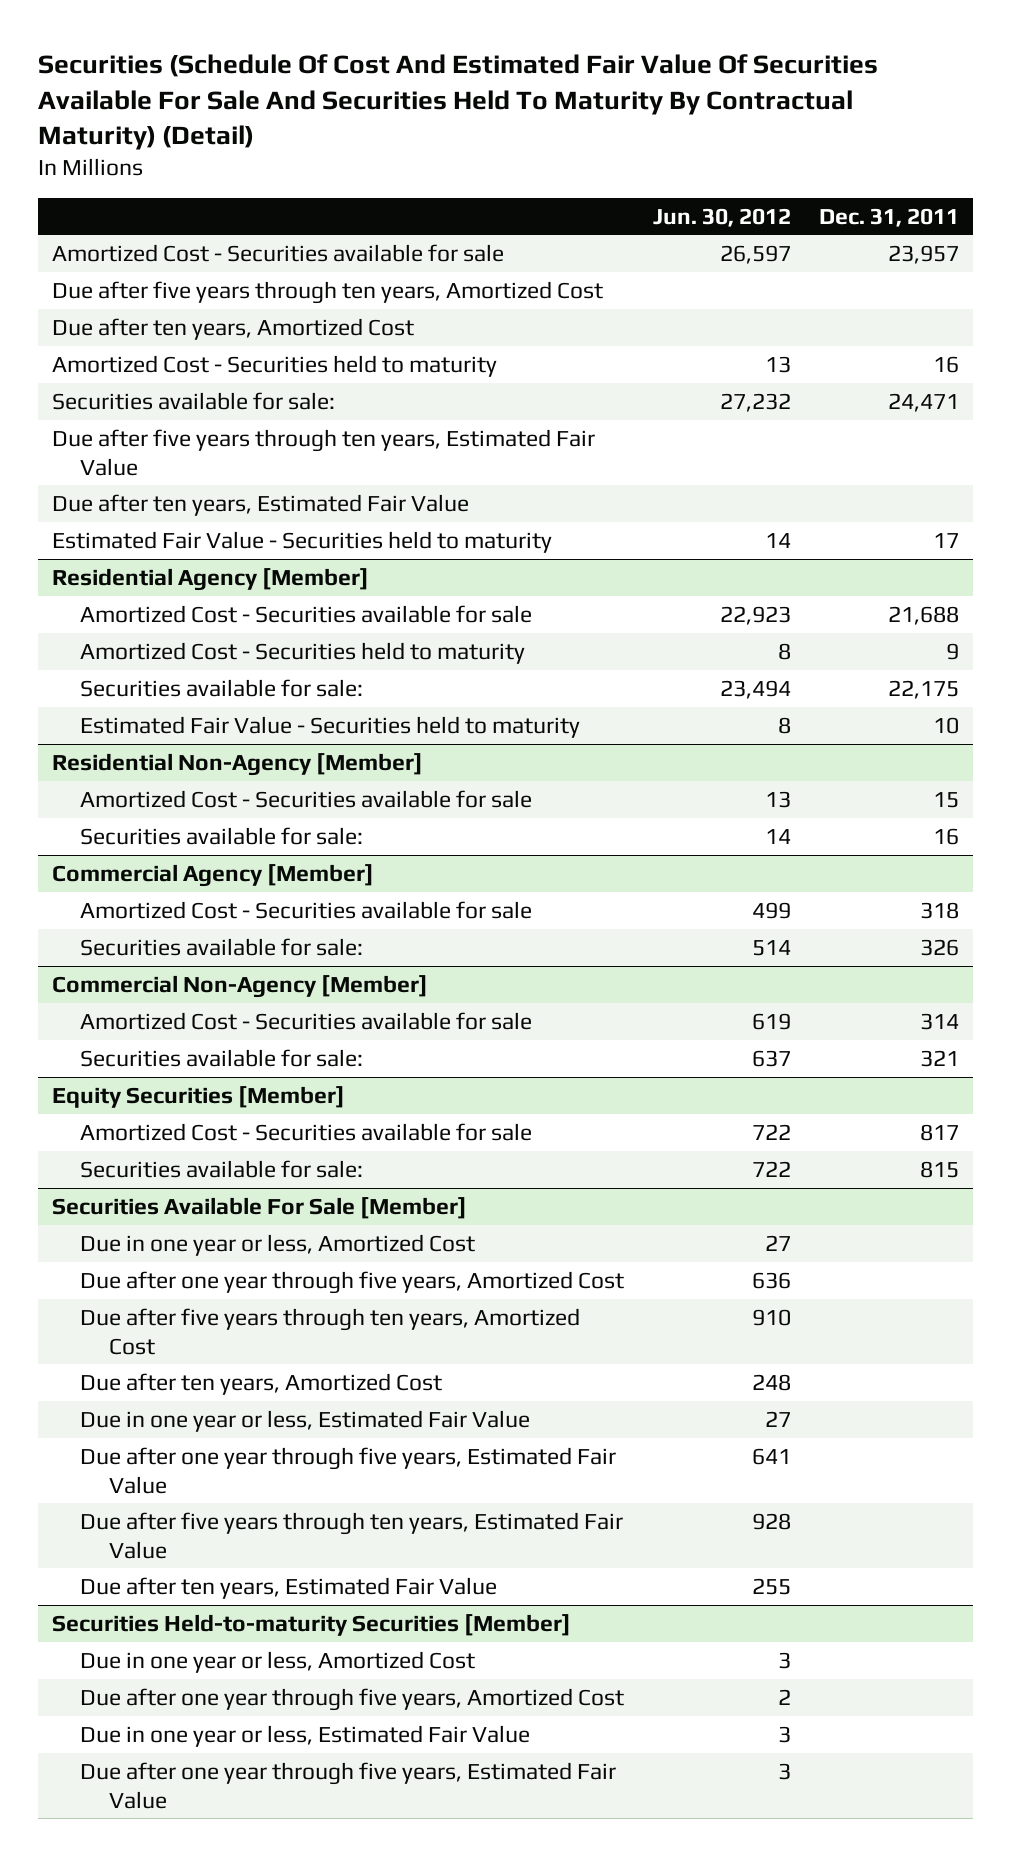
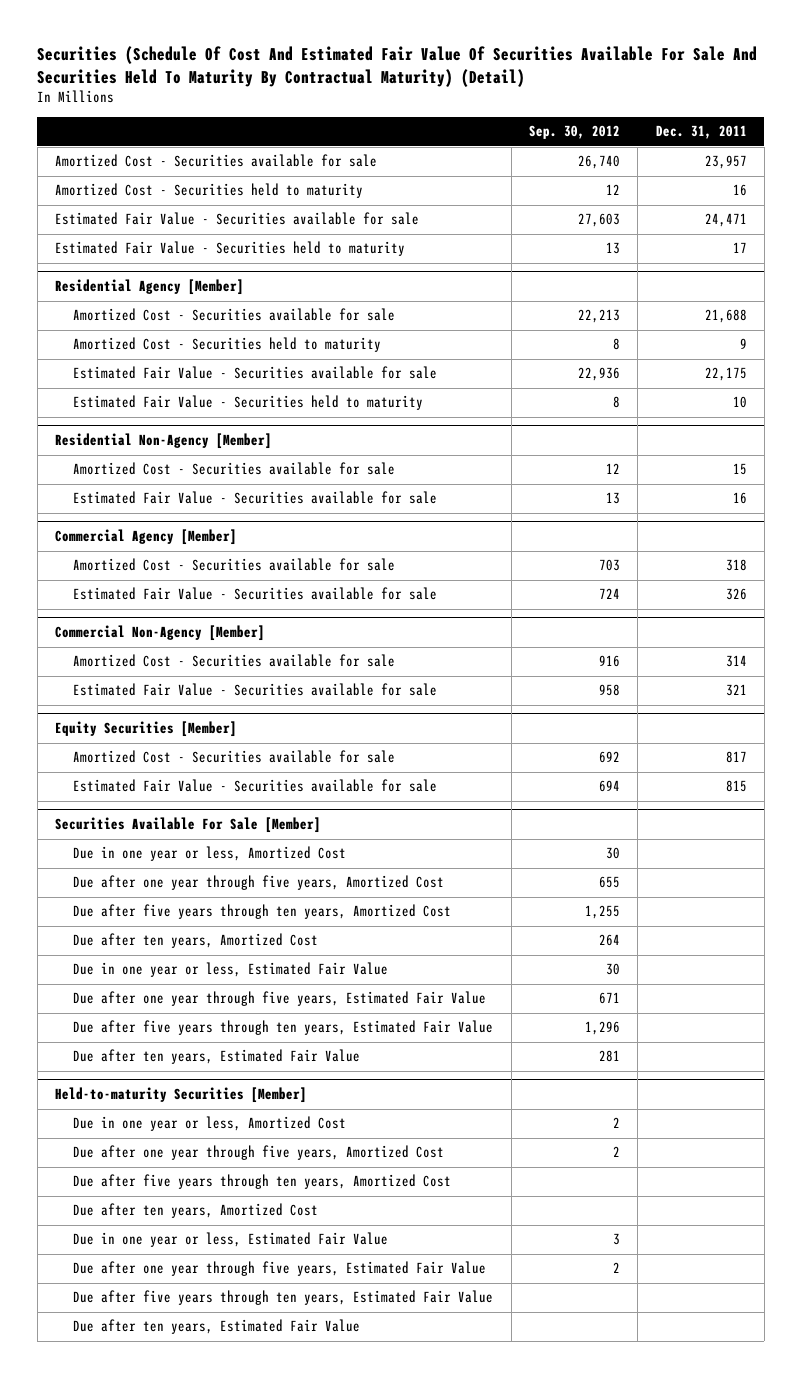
[652,207,791,227] Jun. 30, 2012 -> none
none -> [528,125,620,140] Sep. 30, 2012
[51,280,603,304] Due after five years through ten years, Amortized Cost -> none
[51,317,414,340] Due after ten years, Amortized Cost -> none
[51,428,595,476] Due after five years through ten years, Estimated Fair Value -> none
[51,493,469,516] Due after ten years, Estimated Fair Value -> none
[51,391,335,410] Securities available for sale: -> [55,212,420,226] Estimated Fair Value - Securities available for sale
[80,678,364,697] Securities available for sale: -> [73,366,438,380] Estimated Fair Value - Securities available for sale
[80,826,364,845] Securities available for sale: -> [73,491,438,505] Estimated Fair Value - Securities available for sale
[80,937,364,956] Securities available for sale: -> [73,587,438,601] Estimated Fair Value - Securities available for sale
[80,1048,364,1067] Securities available for sale: -> [73,683,438,697] Estimated Fair Value - Securities available for sale
[80,1159,364,1178] Securities available for sale: -> [73,779,438,793] Estimated Fair Value - Securities available for sale
[51,1613,571,1636] Securities Held-to-maturity Securities [Member] -> [55,1087,308,1104] Held-to-maturity Securities [Member]
none -> [73,1174,452,1190] Due after five years through ten years, Amortized Cost
none -> [73,1203,319,1219] Due after ten years, Amortized Cost
none -> [73,1290,494,1306] Due after five years through ten years, Estimated Fair Value
none -> [73,1319,361,1335] Due after ten years, Estimated Fair Value

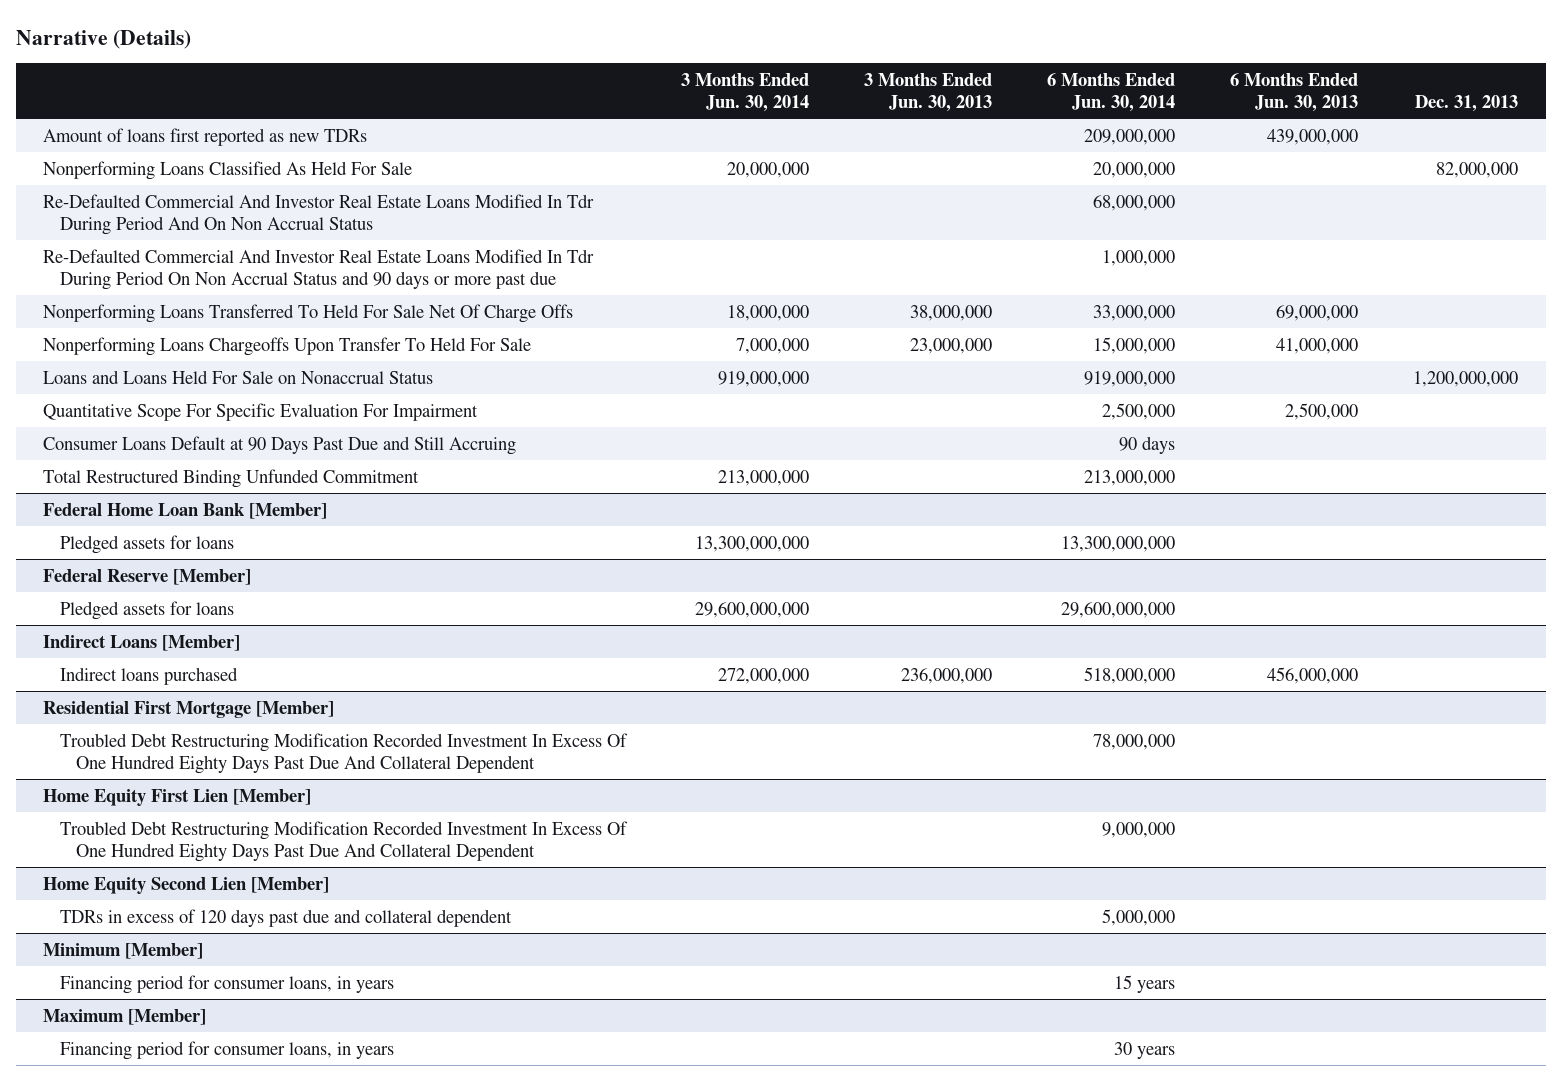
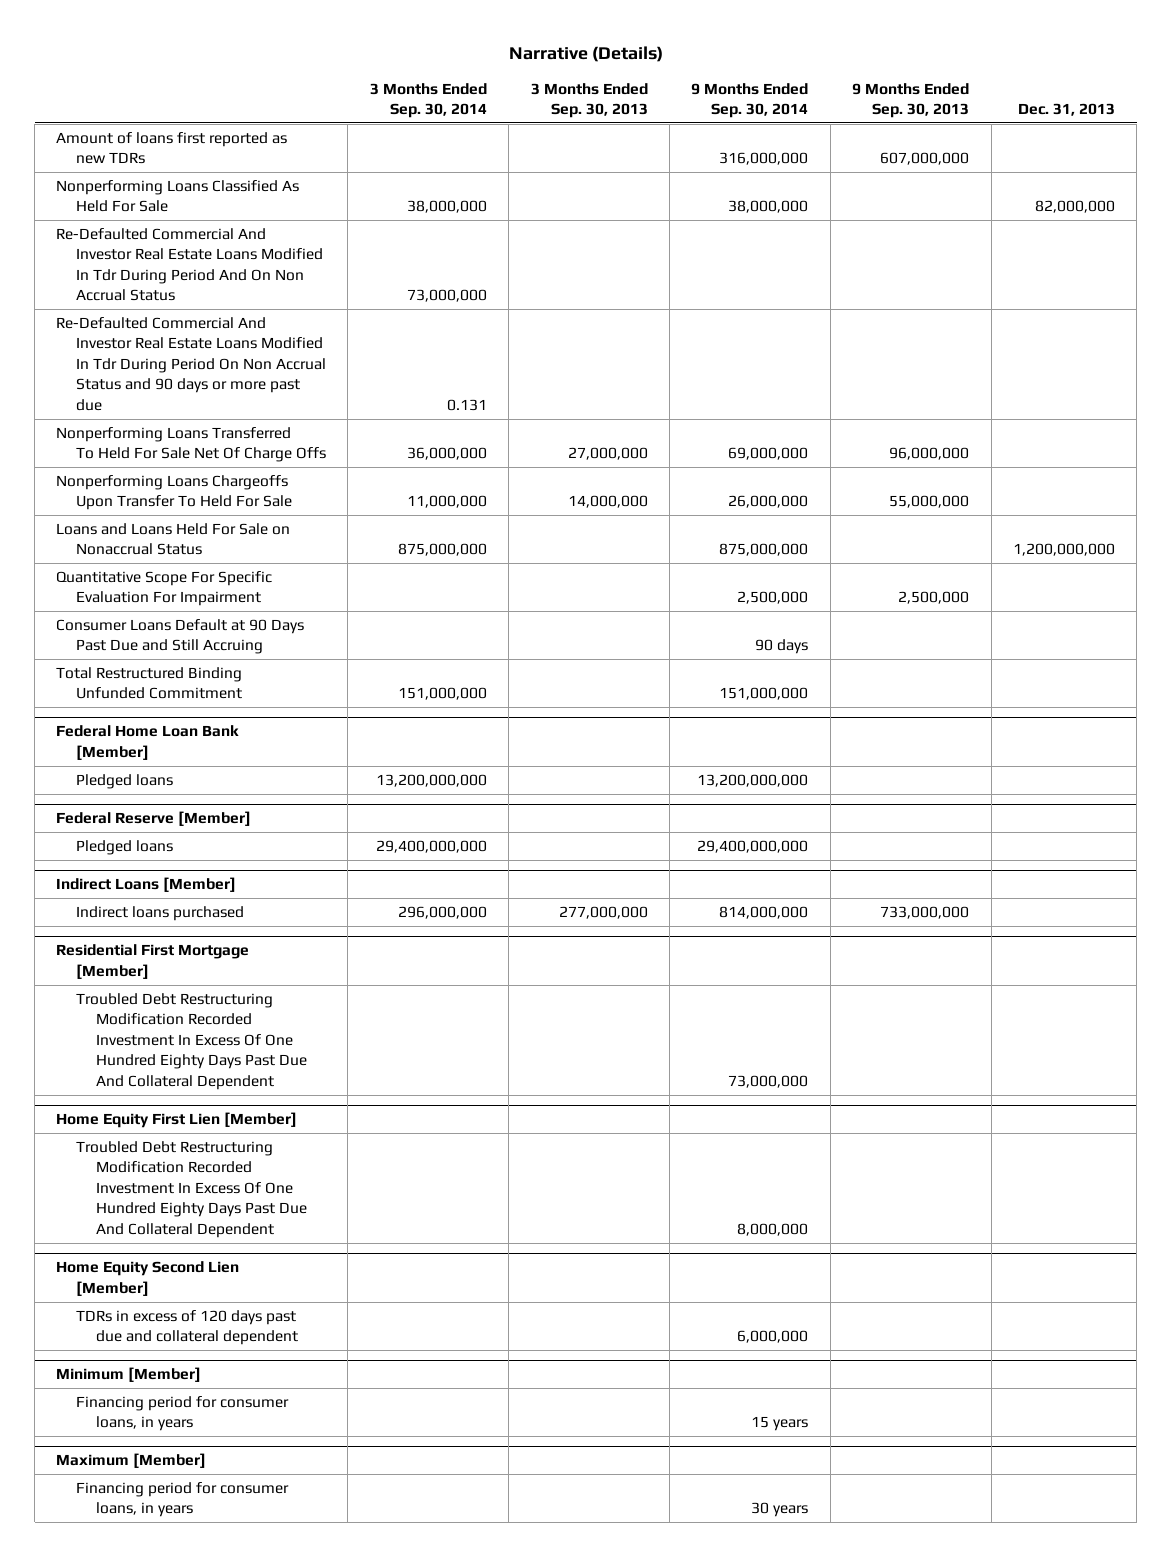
[680,72,809,112] 3 Months Ended Jun. 30, 2014 -> none
[863,72,992,112] 3 Months Ended Jun. 30, 2013 -> none
[1046,72,1175,112] 6 Months Ended Jun. 30, 2014 -> none
[1229,72,1358,112] 6 Months Ended Jun. 30, 2013 -> none
none -> [369,82,487,119] 3 Months Ended Sep. 30, 2014
none -> [530,82,648,119] 3 Months Ended Sep. 30, 2013
none -> [691,82,809,119] 9 Months Ended Sep. 30, 2014
none -> [852,82,970,119] 9 Months Ended Sep. 30, 2013
[59,534,234,554] Pledged assets for loans -> [76,774,174,790] Pledged loans
[59,600,234,620] Pledged assets for loans -> [76,840,174,856] Pledged loans

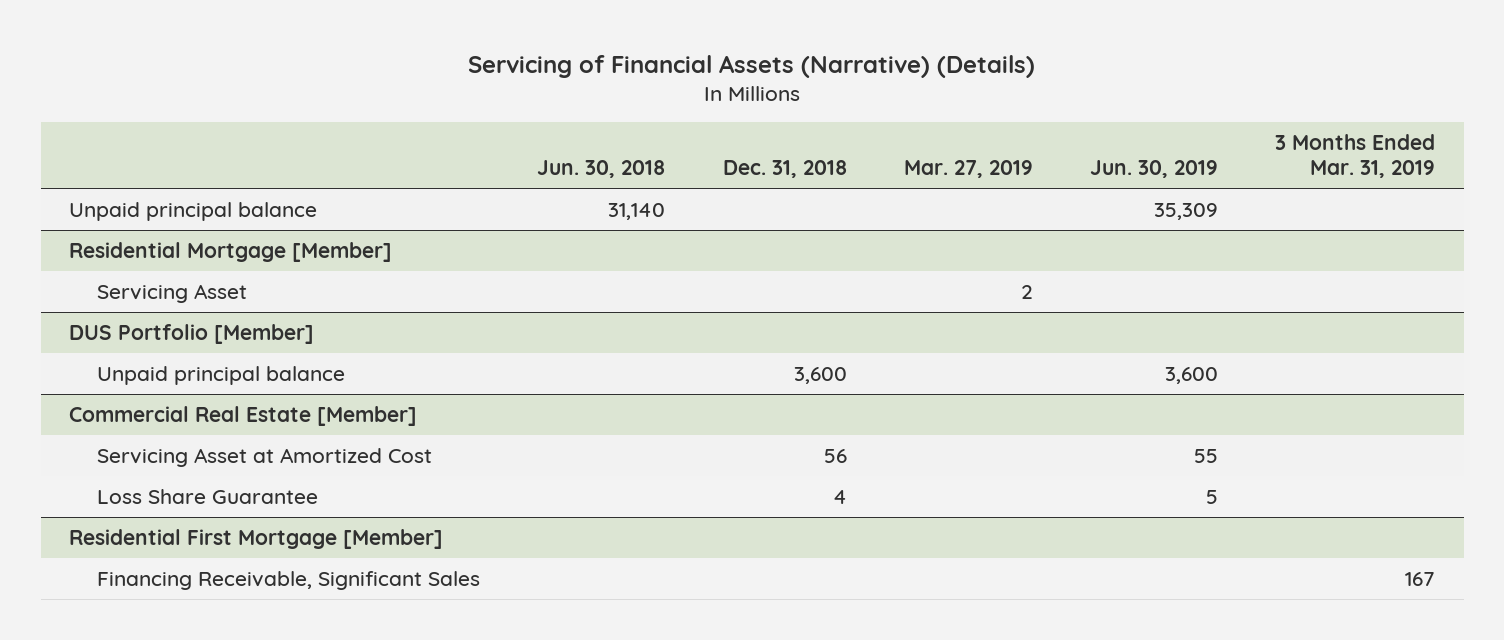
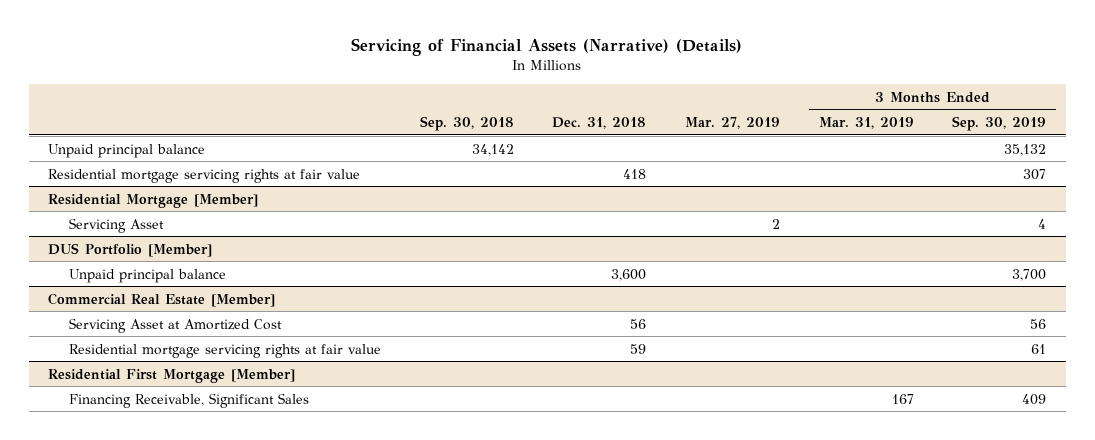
[537,159,666,178] Jun. 30, 2018 -> none
[1089,159,1218,178] Jun. 30, 2019 -> none
none -> [419,115,514,131] Sep. 30, 2018
none -> [952,115,1047,131] Sep. 30, 2019
none -> [48,168,361,183] Residential mortgage servicing rights at fair value
[97,489,319,505] Loss Share Guarantee -> none
none -> [68,343,381,358] Residential mortgage servicing rights at fair value

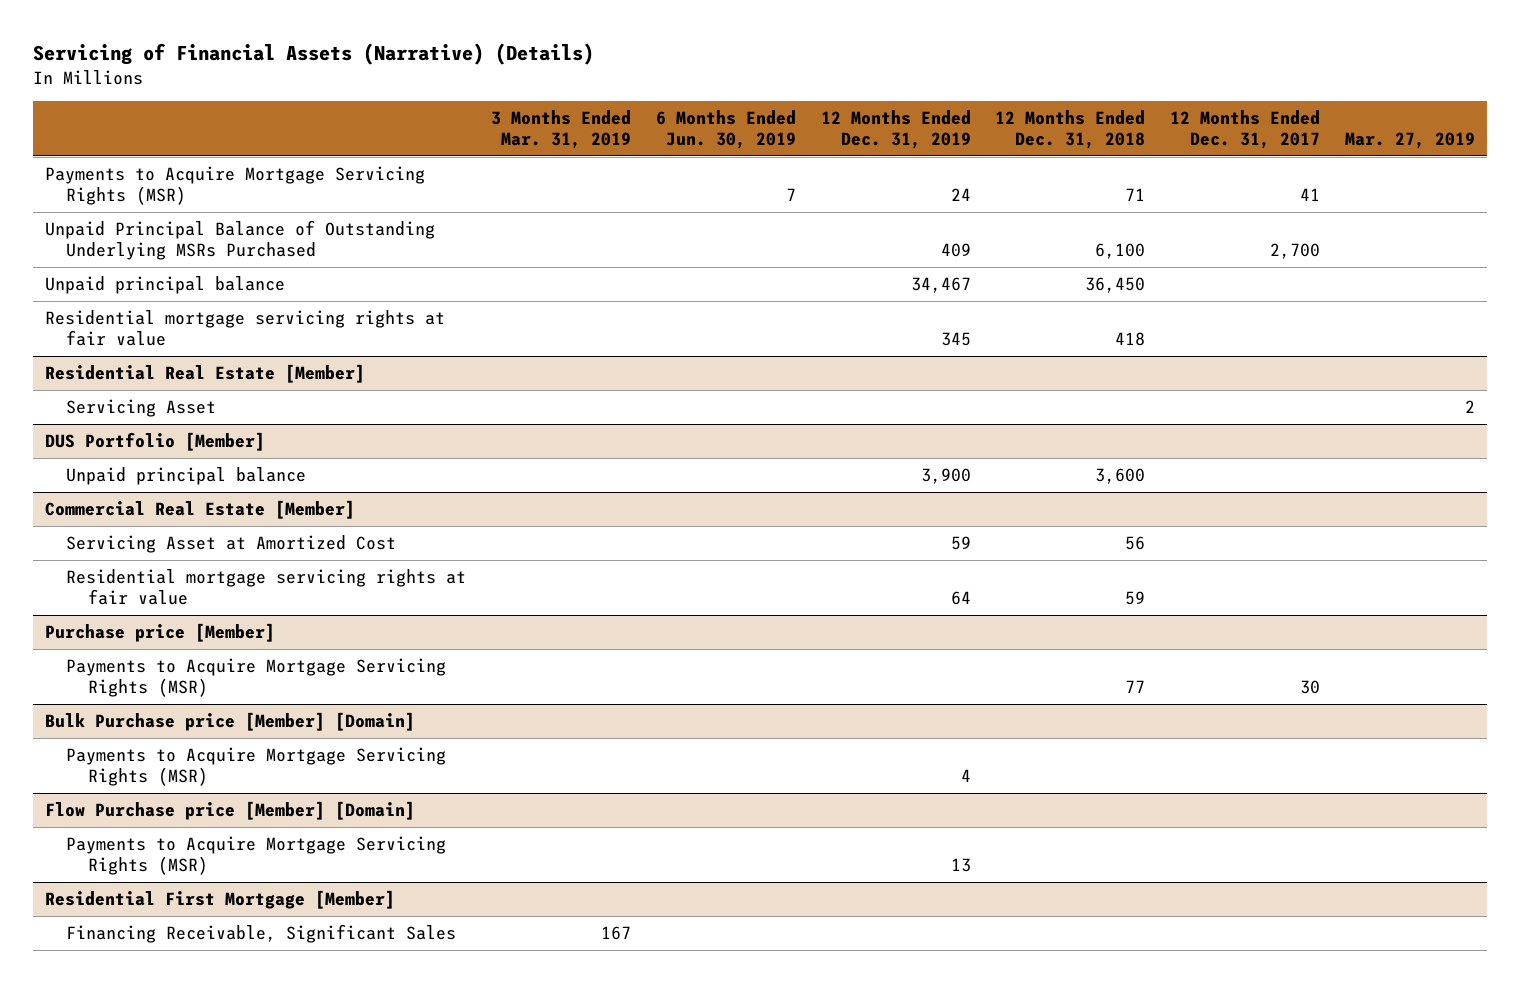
[419,115,514,131] Sep. 30, 2018 -> none
[552,116,647,129] Dec. 31, 2018 -> none
[952,115,1047,131] Sep. 30, 2019 -> none
none -> [655,110,796,150] 6 Months Ended Jun. 30, 2019
none -> [820,110,971,150] 12 Months Ended Dec. 31, 2019
none -> [995,110,1146,150] 12 Months Ended Dec. 31, 2018
none -> [1169,110,1320,150] 12 Months Ended Dec. 31, 2017
none -> [44,166,425,205] Payments to Acquire Mortgage Servicing Rights (MSR)
none -> [44,220,435,260] Unpaid Principal Balance of Outstanding Underlying MSRs Purchased
[48,193,259,208] Residential Mortgage [Member] -> [44,364,365,384] Residential Real Estate [Member]
none -> [44,623,275,643] Purchase price [Member]
none -> [66,658,447,697] Payments to Acquire Mortgage Servicing Rights (MSR)
none -> [44,712,415,732] Bulk Purchase price [Member] [Domain]
none -> [66,747,447,786] Payments to Acquire Mortgage Servicing Rights (MSR)
none -> [44,801,415,821] Flow Purchase price [Member] [Domain]
none -> [66,836,447,875] Payments to Acquire Mortgage Servicing Rights (MSR)

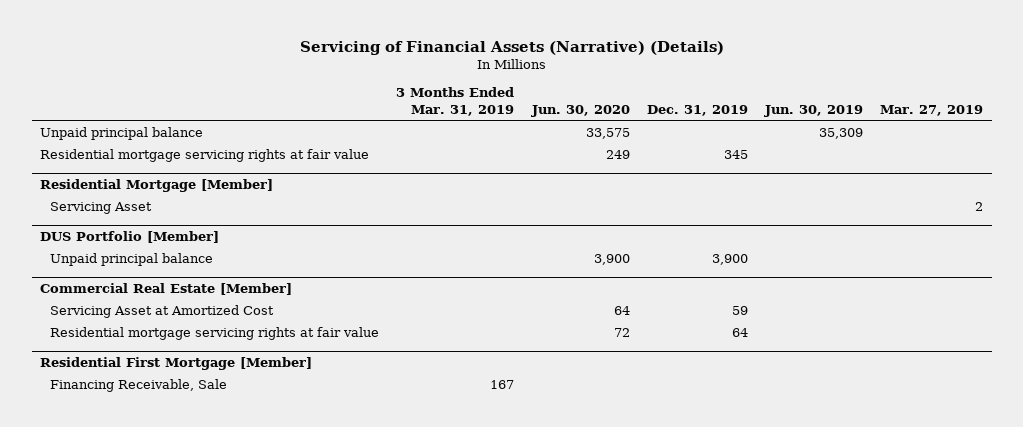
[655,110,796,150] 6 Months Ended Jun. 30, 2019 -> none
[820,110,971,150] 12 Months Ended Dec. 31, 2019 -> none
[995,110,1146,150] 12 Months Ended Dec. 31, 2018 -> none
[1169,110,1320,150] 12 Months Ended Dec. 31, 2017 -> none
none -> [530,104,630,117] Jun. 30, 2020
none -> [646,104,748,116] Dec. 31, 2019
none -> [763,104,863,117] Jun. 30, 2019
[44,166,425,205] Payments to Acquire Mortgage Servicing Rights (MSR) -> none
[44,220,435,260] Unpaid Principal Balance of Outstanding Underlying MSRs Purchased -> none
[44,364,365,384] Residential Real Estate [Member] -> [40,178,274,192] Residential Mortgage [Member]
[44,623,275,643] Purchase price [Member] -> none
[66,658,447,697] Payments to Acquire Mortgage Servicing Rights (MSR) -> none
[44,712,415,732] Bulk Purchase price [Member] [Domain] -> none
[66,747,447,786] Payments to Acquire Mortgage Servicing Rights (MSR) -> none
[44,801,415,821] Flow Purchase price [Member] [Domain] -> none
[66,836,447,875] Payments to Acquire Mortgage Servicing Rights (MSR) -> none
[66,924,457,944] Financing Receivable, Significant Sales -> [50,378,228,392] Financing Receivable, Sale

